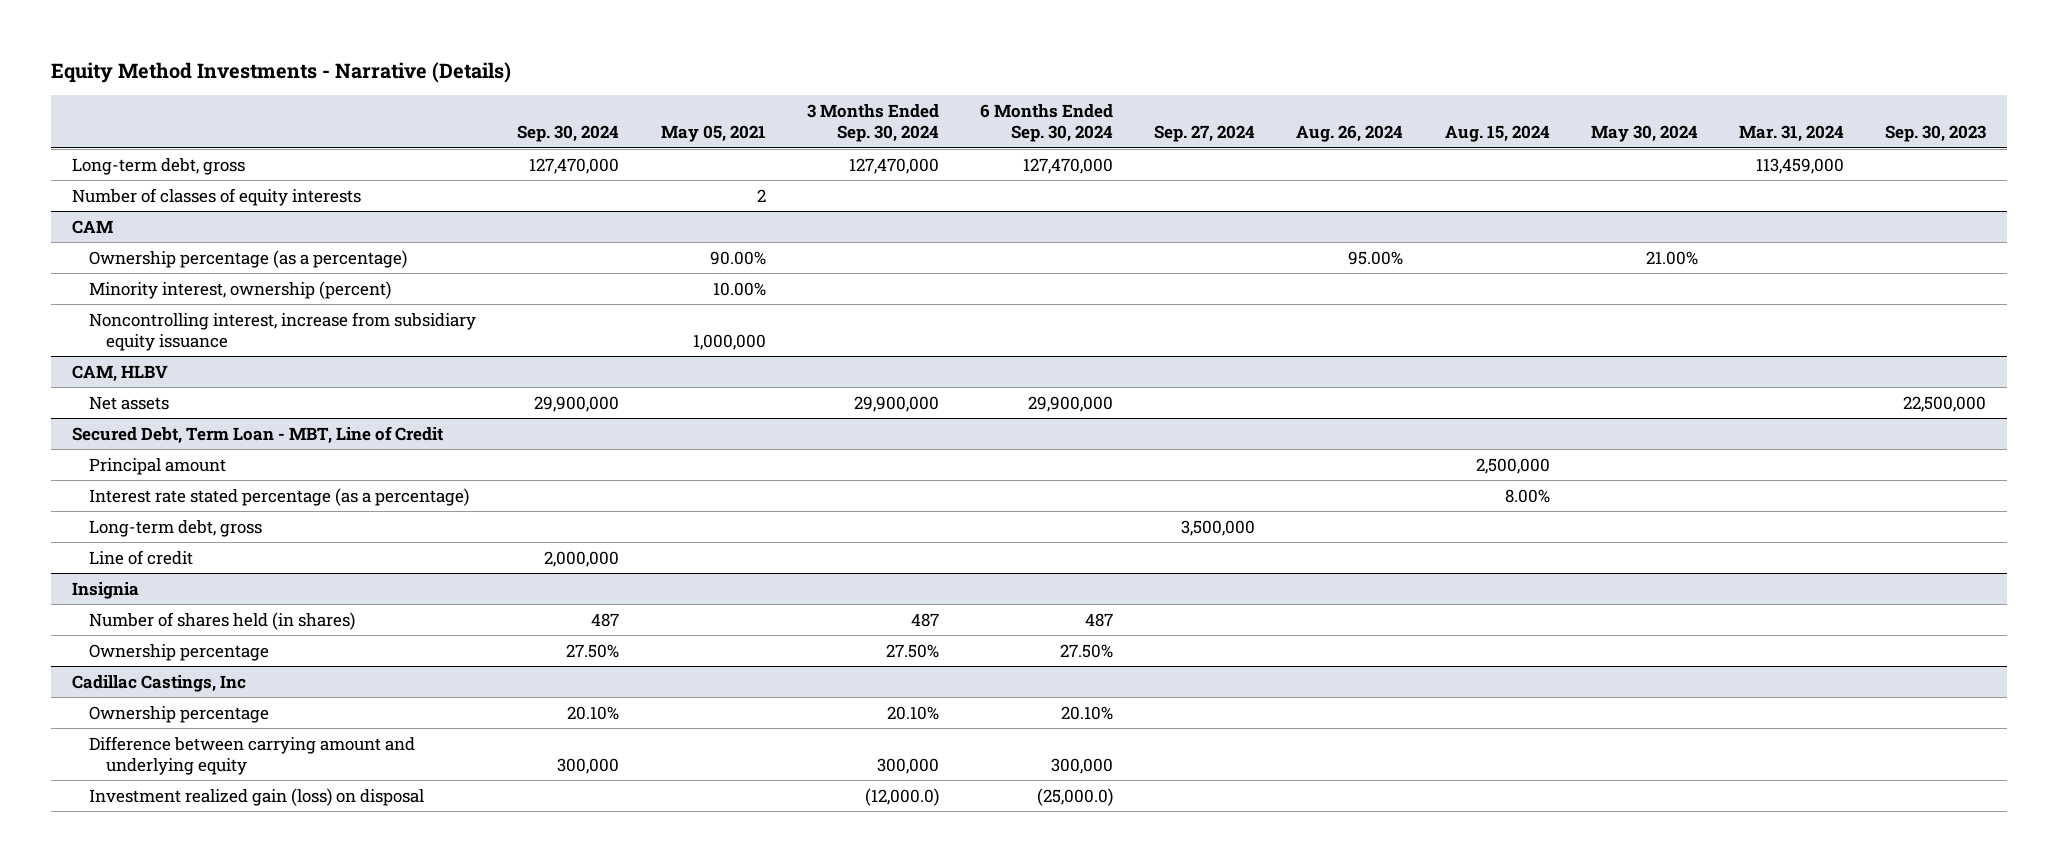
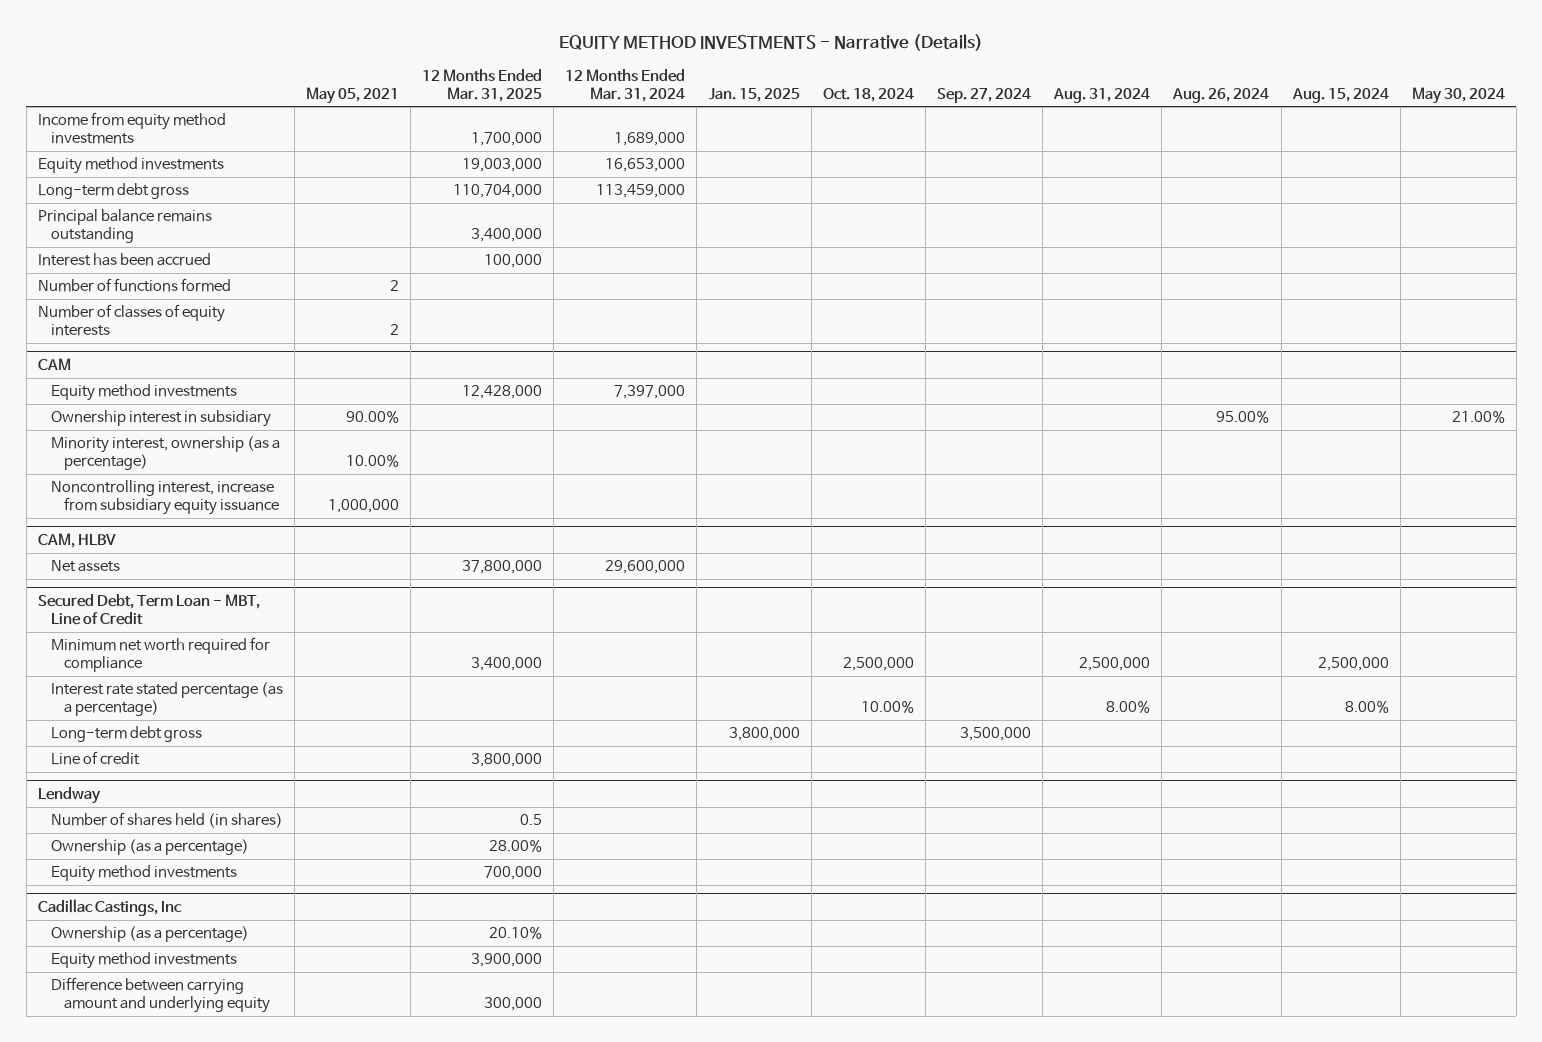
[51,62,512,84] Equity Method Investments - Narrative (Details) -> [559,34,984,52] EQUITY METHOD INVESTMENTS - Narrative (Details)
[517,125,620,143] Sep. 30, 2024 -> none
[806,104,939,143] 3 Months Ended Sep. 30, 2024 -> none
[980,104,1114,143] 6 Months Ended Sep. 30, 2024 -> none
[1739,125,1845,143] Mar. 31, 2024 -> none
[1885,125,1987,143] Sep. 30, 2023 -> none
none -> [422,68,543,102] 12 Months Ended Mar. 31, 2025
none -> [565,68,686,102] 12 Months Ended Mar. 31, 2024
none -> [708,87,800,102] Jan. 15, 2025
none -> [822,87,914,102] Oct. 18, 2024
none -> [1053,87,1151,103] Aug. 31, 2024
none -> [37,112,226,144] Income from equity method investments
none -> [37,157,224,175] Equity method investments
[72,157,246,175] Long-term debt, gross -> [37,183,189,200] Long-term debt gross
none -> [37,209,212,243] Principal balance remains outstanding
none -> [37,253,211,267] Interest has been accrued
none -> [37,278,231,293] Number of functions formed
none -> [50,384,237,402] Equity method investments
[89,249,408,268] Ownership percentage (as a percentage) -> [50,410,271,428] Ownership interest in subsidiary
[89,280,392,299] Minority interest, ownership (percent) -> [50,436,280,470] Minority interest, ownership (as a percentage)
[89,457,227,475] Principal amount -> [50,637,270,672] Minimum net worth required for compliance
[89,519,263,537] Long-term debt, gross -> [50,726,202,743] Long-term debt gross
[72,581,140,599] Insignia -> none
[89,611,356,630] Number of shares held (in shares) -> none
[89,643,270,661] Ownership percentage -> none
none -> [37,786,101,804] Lendway
none -> [50,812,283,829] Number of shares held (in shares)
none -> [50,839,249,856] Ownership (as a percentage)
none -> [50,865,237,883] Equity method investments
[89,705,270,723] Ownership percentage -> [50,926,249,943] Ownership (as a percentage)
none -> [50,952,237,970] Equity method investments
[89,787,425,806] Investment realized gain (loss) on disposal -> none

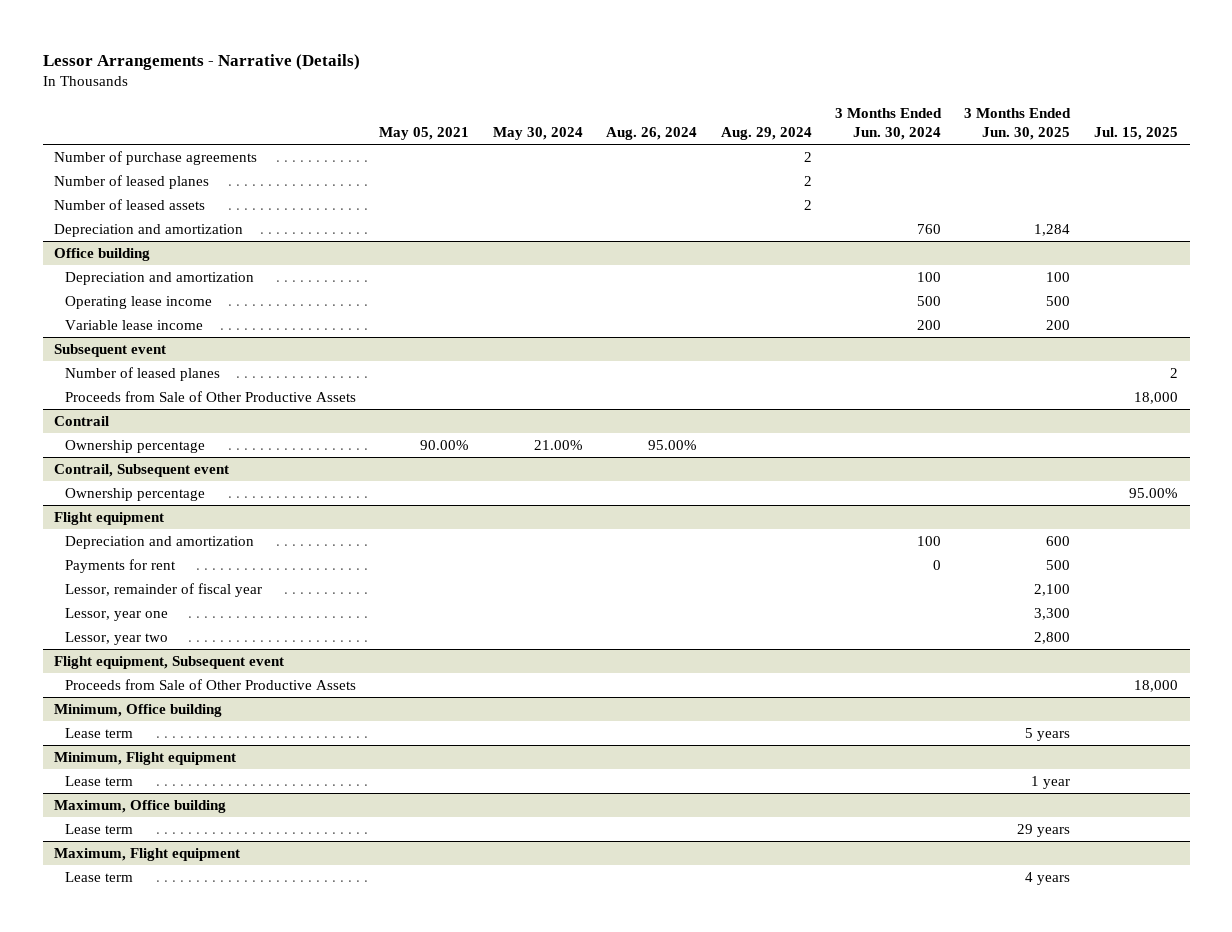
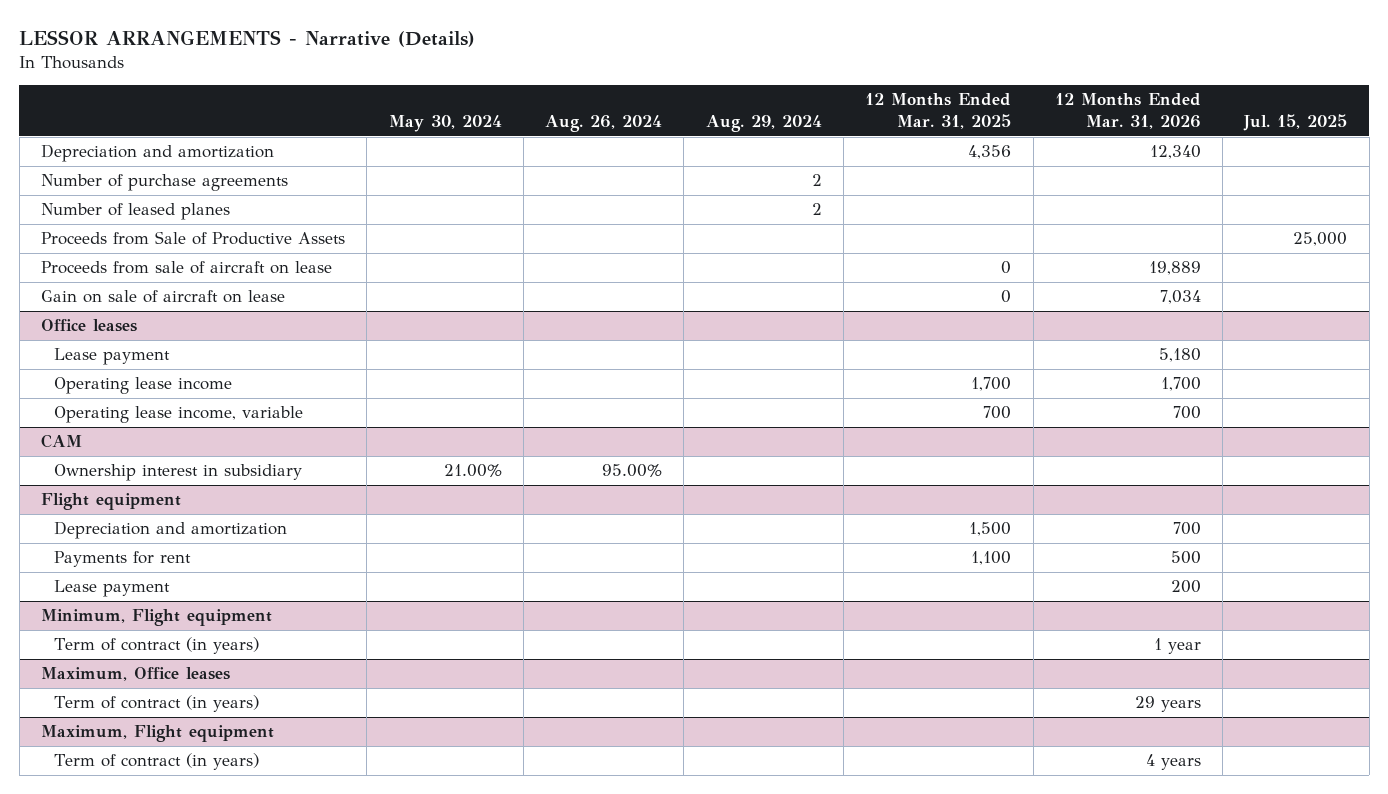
[42,53,360,70] Lessor Arrangements - Narrative (Details) -> [19,30,476,48] LESSOR ARRANGEMENTS - Narrative (Details)
[379,126,470,140] May 05, 2021 -> none
[835,107,943,140] 3 Months Ended Jun. 30, 2024 -> none
[964,107,1072,140] 3 Months Ended Jun. 30, 2025 -> none
none -> [865,93,1012,130] 12 Months Ended Mar. 31, 2025
none -> [1054,93,1201,130] 12 Months Ended Mar. 31, 2026
[54,224,244,238] Depreciation and amortization -> [40,144,274,163] Depreciation and amortization
[54,199,206,211] Number of leased assets -> none
[65,272,255,286] Depreciation and amortization -> none
none -> [40,231,345,246] Proceeds from Sale of Productive Assets
none -> [40,261,332,275] Proceeds from sale of aircraft on lease
none -> [40,290,285,304] Gain on sale of aircraft on lease
[54,248,151,262] Office building -> [40,319,137,333] Office leases
none -> [53,348,170,366] Lease payment
[54,344,167,358] Subsequent event -> none
[65,367,221,382] Number of leased planes -> none
[65,391,357,403] Proceeds from Sale of Other Productive Assets -> none
[54,464,230,478] Contrail, Subsequent event -> none
[65,488,206,502] Ownership percentage -> none
[65,320,204,331] Variable lease income -> [53,406,303,424] Operating lease income, variable
[54,416,110,427] Contrail -> [40,434,82,449] CAM
[65,440,206,454] Ownership percentage -> [53,464,302,482] Ownership interest in subsidiary
[65,583,263,598] Lessor, remainder of fiscal year -> none
[65,608,169,622] Lessor, year one -> none
[65,632,169,646] Lessor, year two -> none
[54,656,285,670] Flight equipment, Subsequent event -> none
[65,679,357,691] Proceeds from Sale of Other Productive Assets -> none
[54,704,223,718] Minimum, Office building -> none
[65,728,134,739] Lease term -> none
none -> [53,580,170,598] Lease payment
[65,776,134,787] Lease term -> [53,637,259,655] Term of contract (in years)
[54,800,227,814] Maximum, Office building -> [40,667,230,682] Maximum, Office leases
[65,824,134,835] Lease term -> [53,695,259,713] Term of contract (in years)
[65,872,134,883] Lease term -> [53,753,259,771] Term of contract (in years)

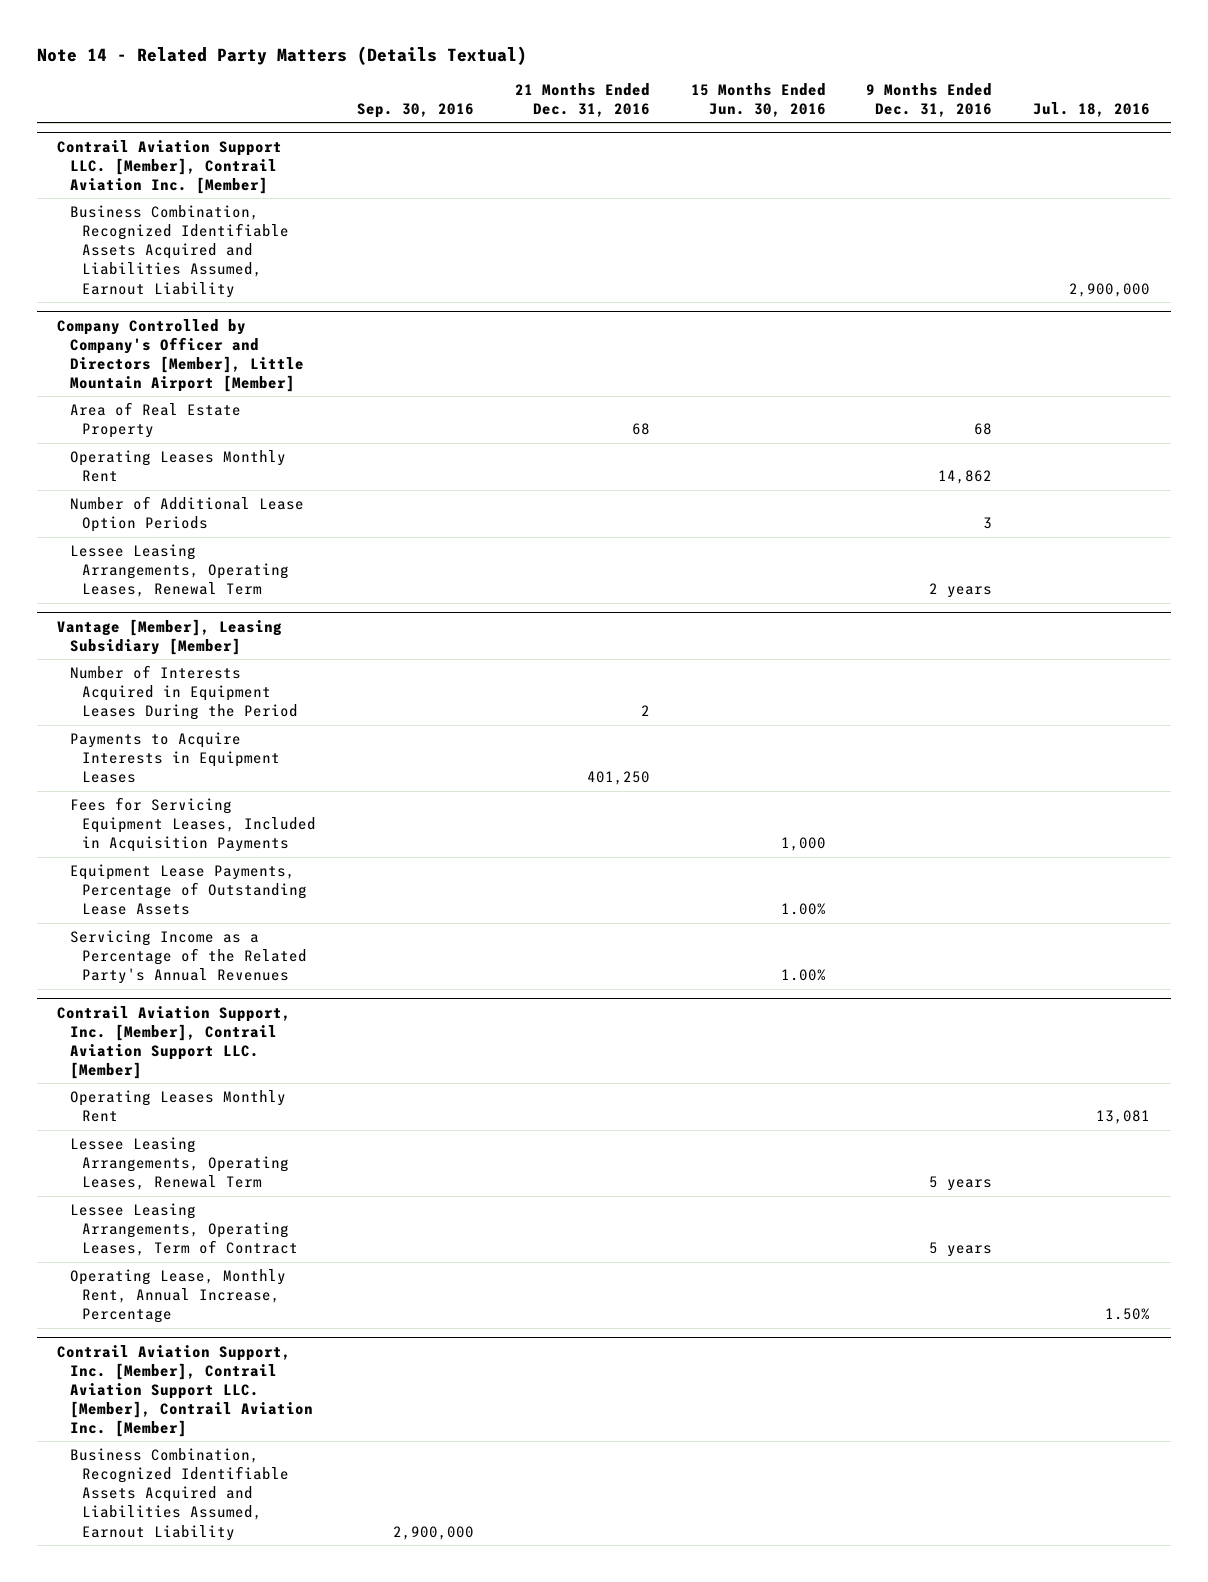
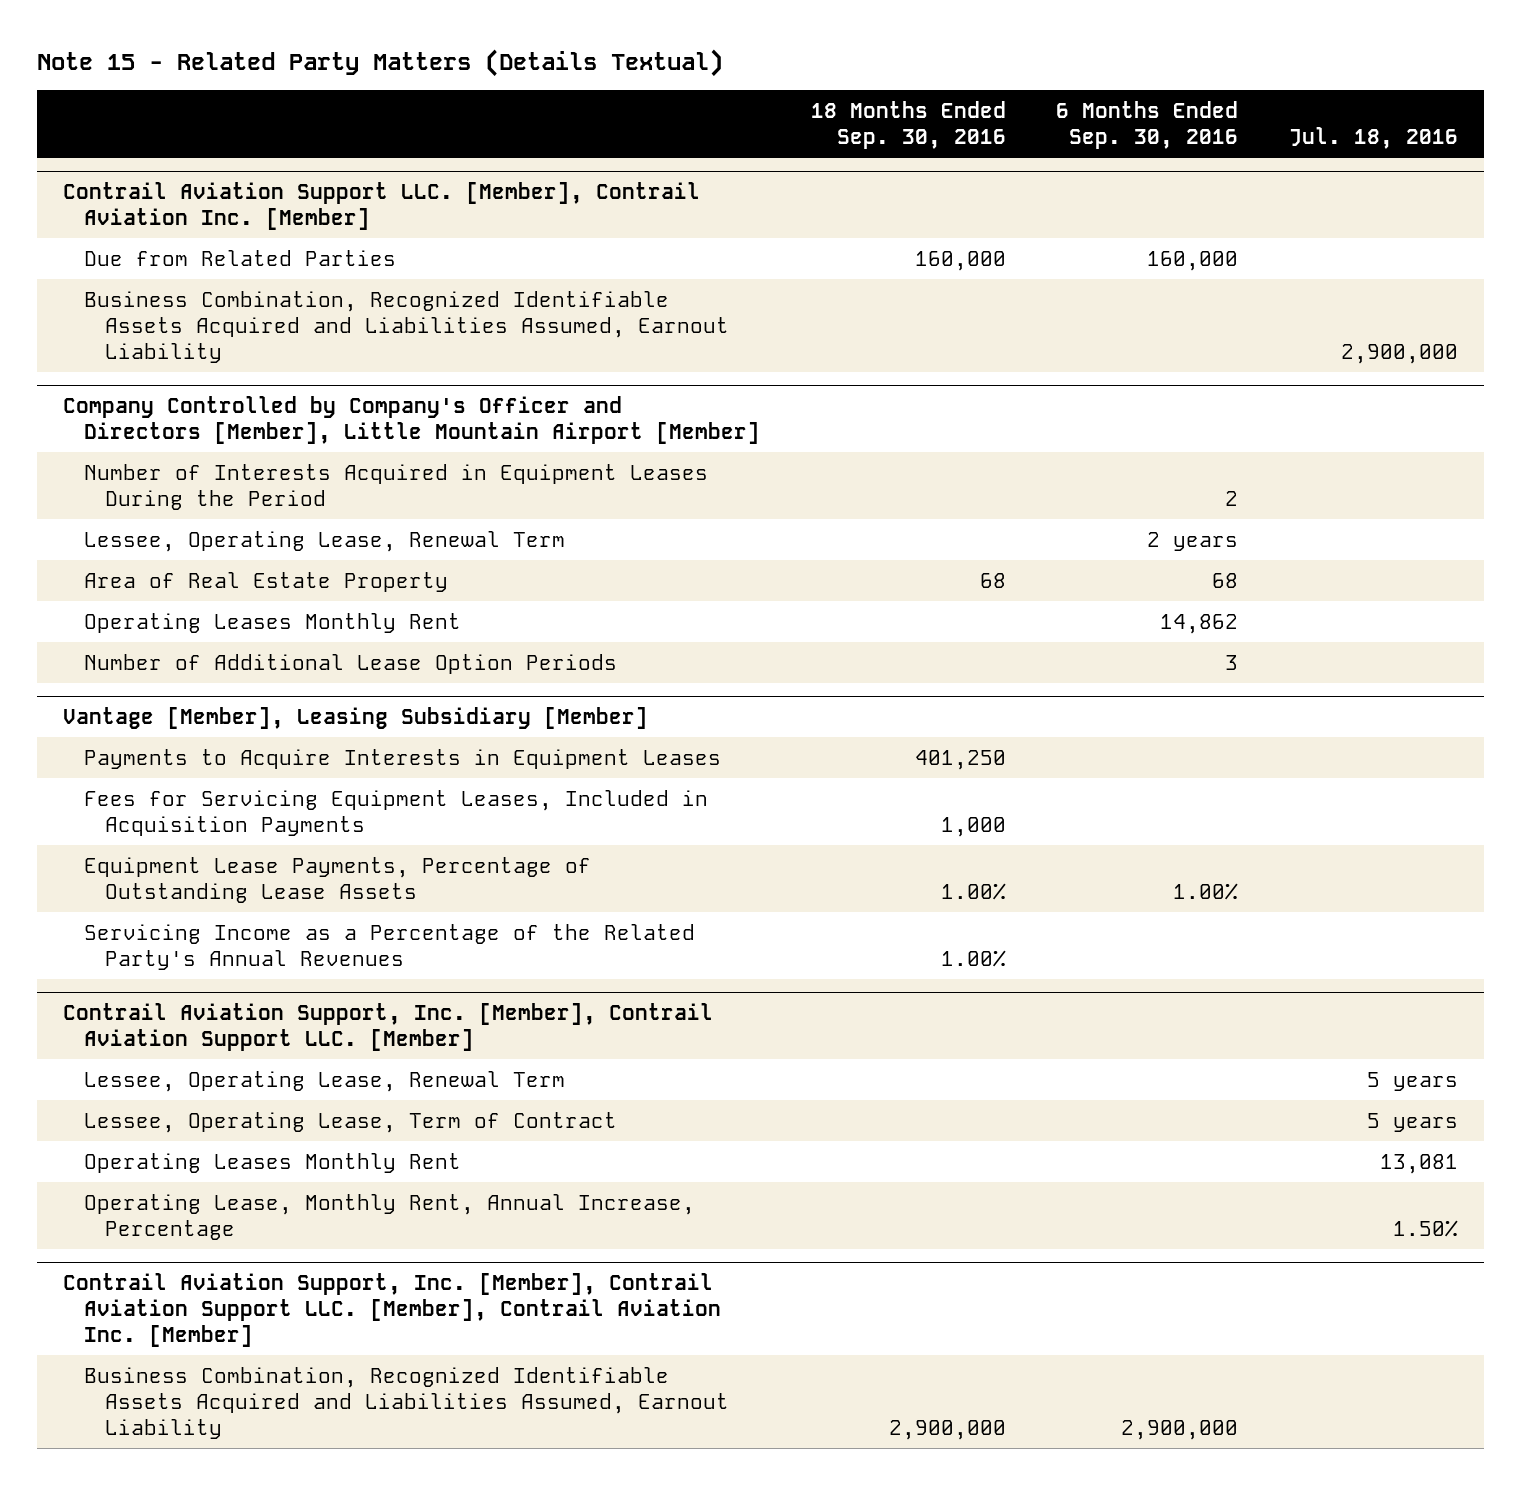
[37,45,528,65] Note 14 - Related Party Matters (Details Textual) -> [37,48,724,77] Note 15 - Related Party Matters (Details Textual)
[357,102,475,118] Sep. 30, 2016 -> none
[514,82,650,117] 21 Months Ended Dec. 31, 2016 -> none
[690,82,826,117] 15 Months Ended Jun. 30, 2016 -> none
[866,82,993,117] 9 Months Ended Dec. 31, 2016 -> none
none -> [810,100,1006,150] 18 Months Ended Sep. 30, 2016
none -> [1056,100,1239,150] 6 Months Ended Sep. 30, 2016
none -> [84,249,397,266] Due from Related Parties
none -> [84,463,709,510] Number of Interests Acquired in Equipment Leases During the Period
none -> [84,530,566,552] Lessee, Operating Lease, Renewal Term
[69,544,290,598] Lessee Leasing Arrangements, Operating Leases, Renewal Term -> none
[69,665,299,721] Number of Interests Acquired in Equipment Leases During the Period -> none
none -> [84,1070,566,1092] Lessee, Operating Lease, Renewal Term
none -> [84,1111,618,1133] Lessee, Operating Lease, Term of Contract
[69,1137,290,1191] Lessee Leasing Arrangements, Operating Leases, Renewal Term -> none
[69,1203,299,1257] Lessee Leasing Arrangements, Operating Leases, Term of Contract -> none

